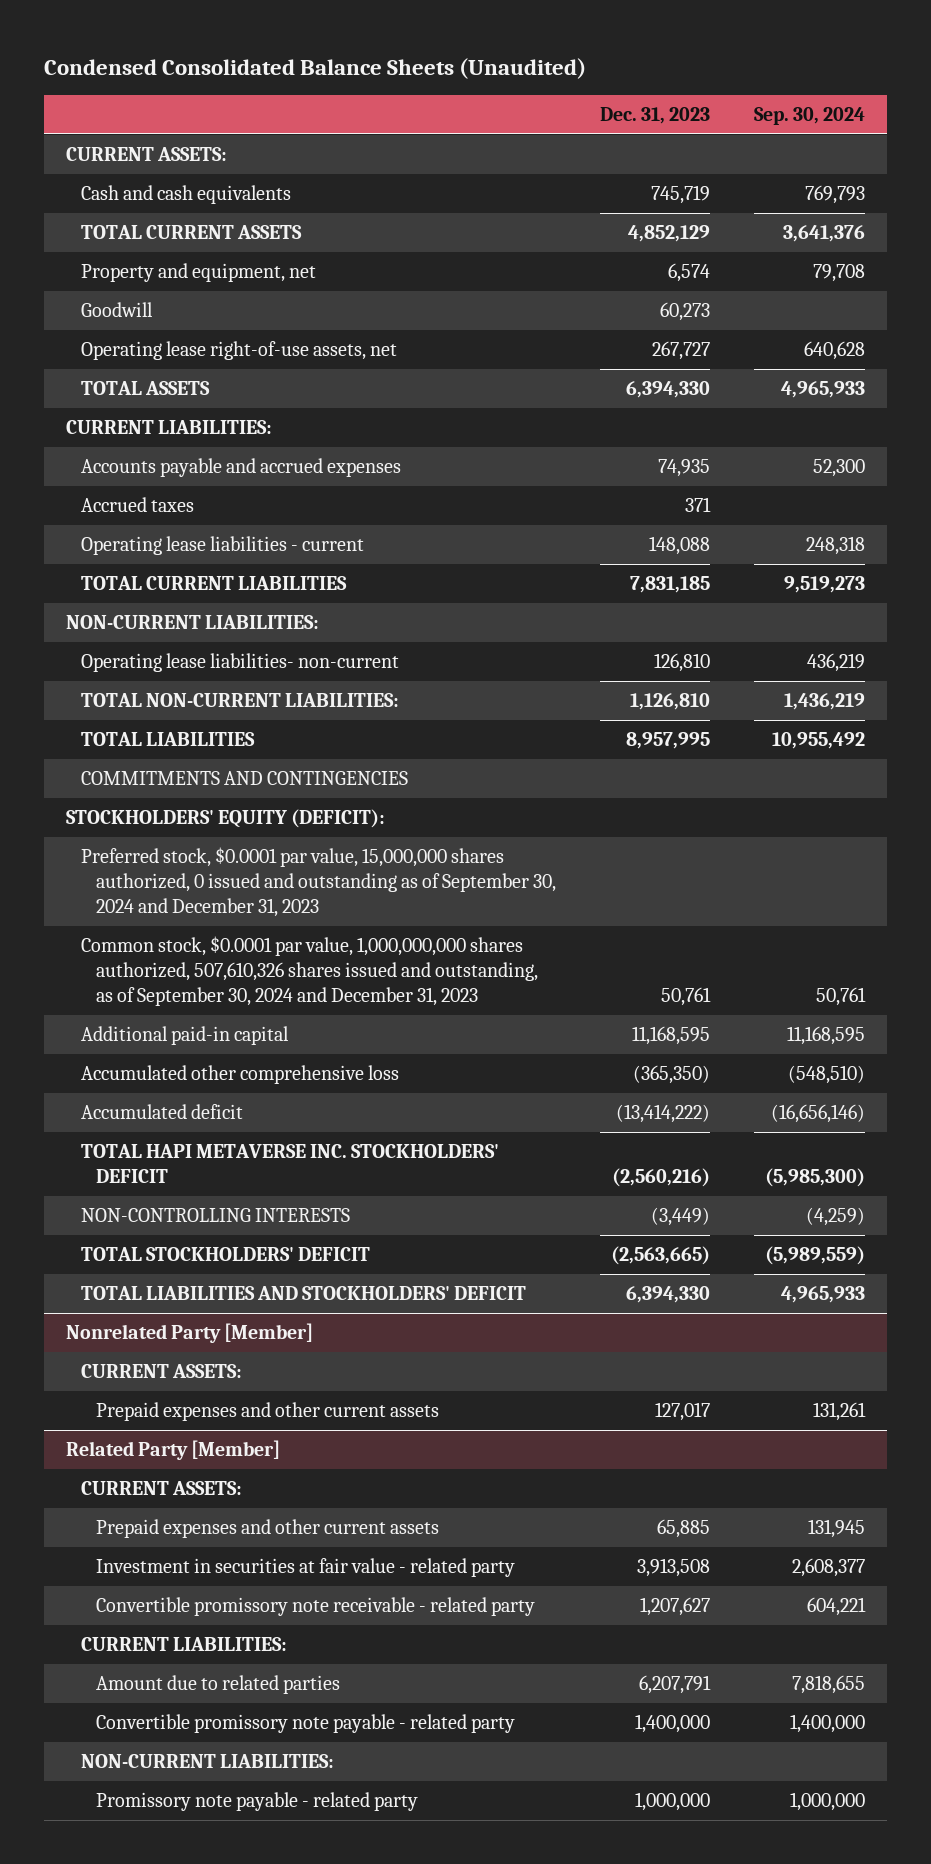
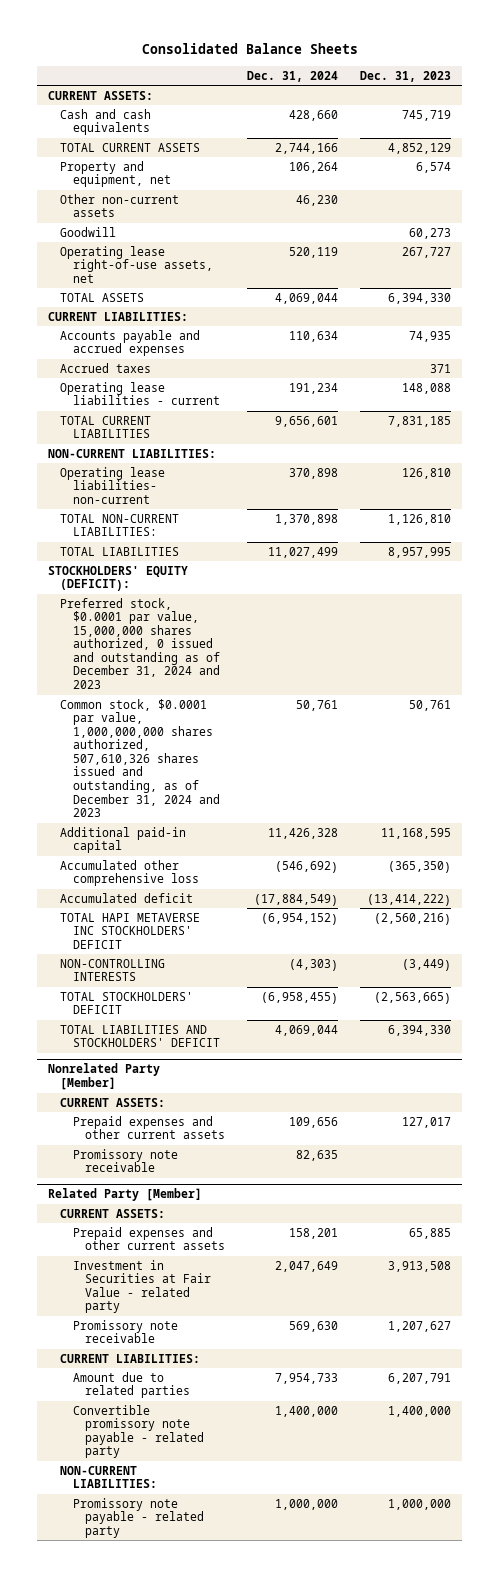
[43,57,586,79] Condensed Consolidated Balance Sheets (Unaudited) -> [141,43,358,55] Consolidated Balance Sheets
[753,107,865,126] Sep. 30, 2024 -> none
none -> [247,70,339,82] Dec. 31, 2024
none -> [60,193,180,218] Other non-current assets
[81,771,409,786] COMMITMENTS AND CONTINGENCIES -> none
[81,847,557,917] Preferred stock, $0.0001 par value, 15,000,000 shares authorized, 0 issued and outstanding as of September 30, 2024 and December 31, 2023 -> [60,597,220,690] Preferred stock, $0.0001 par value, 15,000,000 shares authorized, 0 issued and outstanding as of December 31, 2024 and 2023
[81,936,539,1006] Common stock, $0.0001 par value, 1,000,000,000 shares authorized, 507,610,326 shares issued and outstanding, as of September 30, 2024 and December 31, 2023 -> [60,698,220,818] Common stock, $0.0001 par value, 1,000,000,000 shares authorized, 507,610,326 shares issued and outstanding, as of December 31, 2024 and 2023
[81,1144,500,1184] TOTAL HAPI METAVERSE INC. STOCKHOLDERS' DEFICIT -> [60,912,201,949] TOTAL HAPI METAVERSE INC STOCKHOLDERS' DEFICIT
none -> [72,1148,178,1173] Promissory note receivable
[96,1558,516,1578] Investment in securities at fair value - related party -> [72,1259,212,1314] Investment in Securities at Fair Value - related party
[96,1597,536,1617] Convertible promissory note receivable - related party -> [72,1319,178,1344] Promissory note receivable

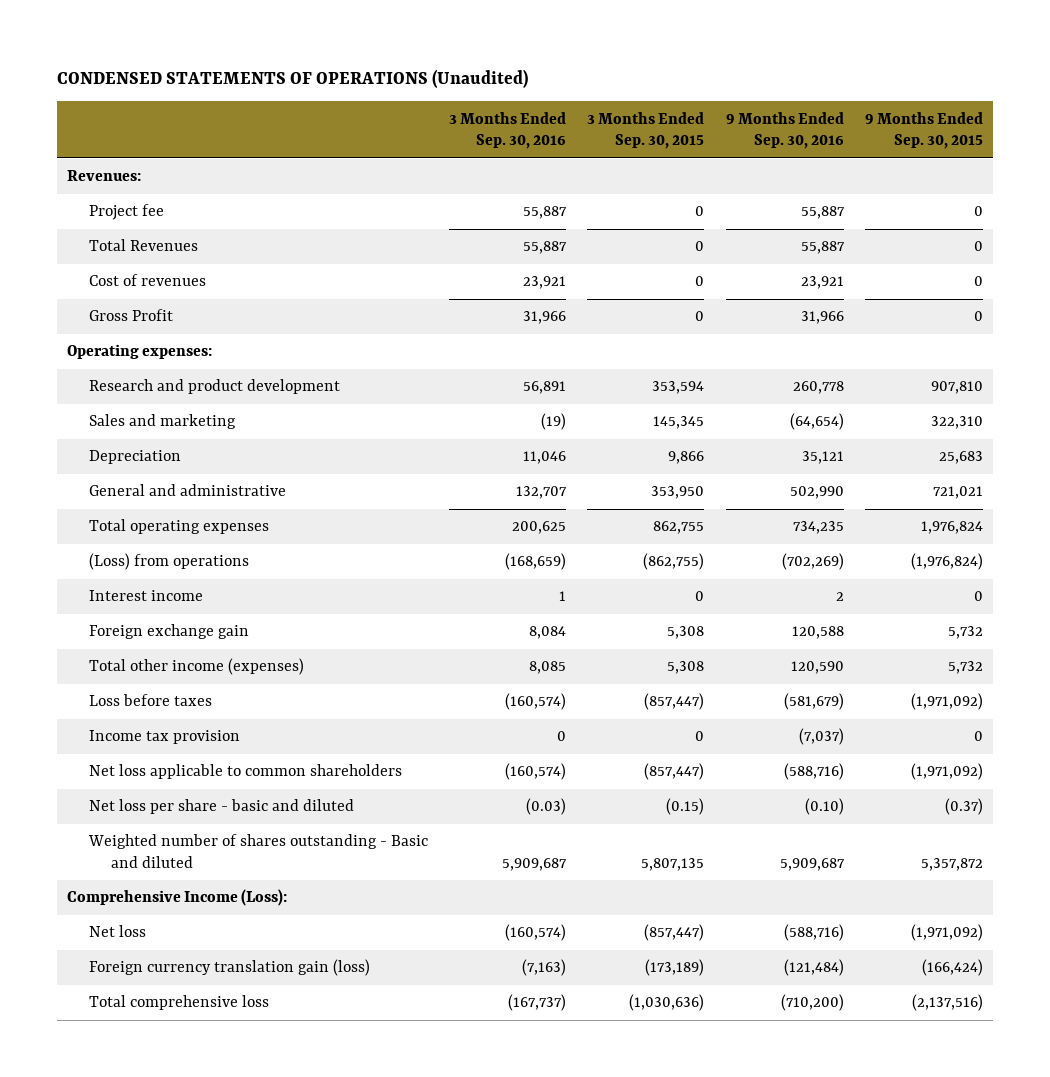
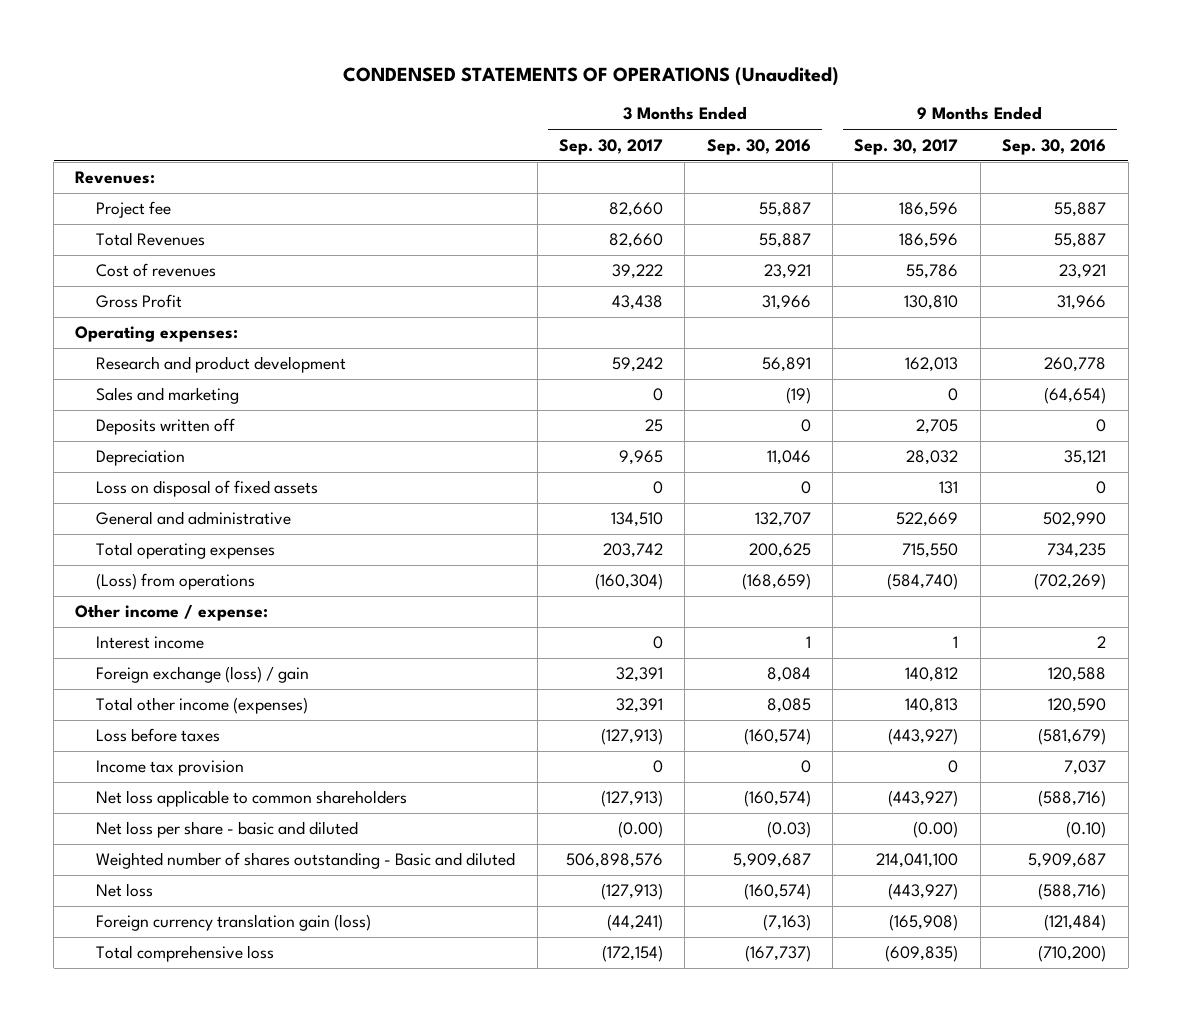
[587,111,705,150] 3 Months Ended Sep. 30, 2015 -> none
[864,111,983,150] 9 Months Ended Sep. 30, 2015 -> none
none -> [558,138,663,155] Sep. 30, 2017
none -> [854,138,959,155] Sep. 30, 2017
none -> [96,418,236,436] Deposits written off
none -> [96,480,319,498] Loss on disposal of fixed assets
none -> [75,604,269,622] Other income / expense:
[89,624,250,640] Foreign exchange gain -> [96,666,310,684] Foreign exchange (loss) / gain
[798,728,844,746] (7,037) -> [1064,760,1107,776] 7,037
[67,889,288,907] Comprehensive Income (Loss): -> none

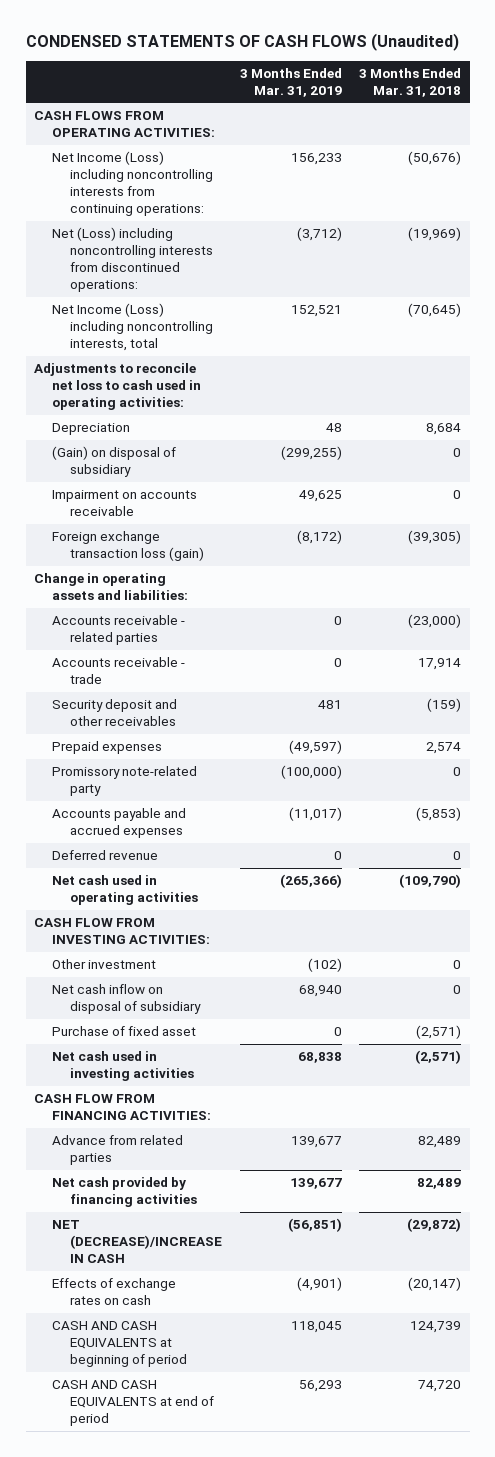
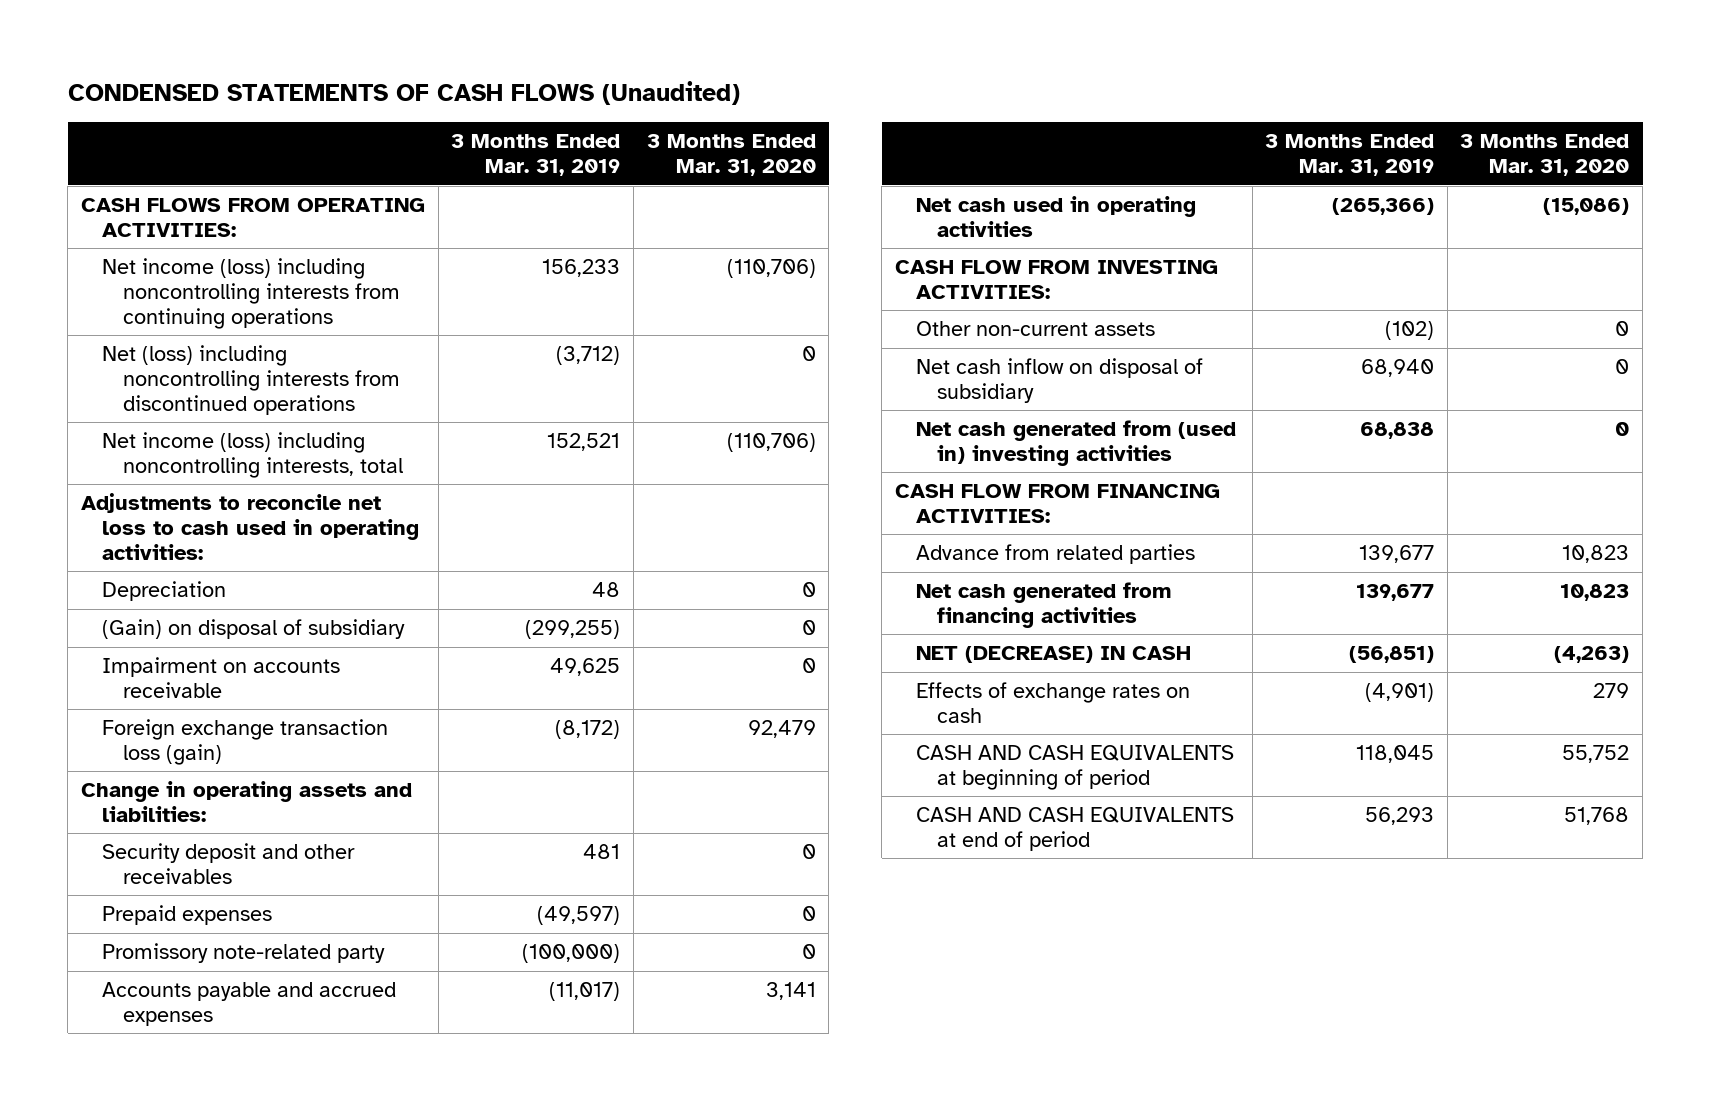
[358,67,461,97] 3 Months Ended Mar. 31, 2018 -> none
none -> [646,134,816,177] 3 Months Ended Mar. 31, 2020
[52,151,214,217] Net Income (Loss) including noncontrolling interests from continuing operations: -> [102,258,401,329] Net income (loss) including noncontrolling interests from continuing operations
[52,227,214,293] Net (Loss) including noncontrolling interests from discontinued operations: -> [102,345,401,415] Net (loss) including noncontrolling interests from discontinued operations
[52,303,214,352] Net Income (Loss) including noncontrolling interests, total -> [102,432,404,478] Net income (loss) including noncontrolling interests, total
[52,615,186,646] Accounts receivable - related parties -> none
[52,657,186,685] Accounts receivable - trade -> none
[52,850,159,861] Deferred revenue -> none
[52,959,157,970] Other investment -> [915,321,1155,337] Other non-current assets
[52,1026,197,1037] Purchase of fixed asset -> none
[52,1051,195,1082] Net cash used in investing activities -> [915,420,1236,466] Net cash generated from (used in) investing activities
[52,1177,198,1208] Net cash provided by financing activities -> [915,582,1171,628] Net cash generated from financing activities
[52,1220,223,1264] NET (DECREASE)/INCREASE IN CASH -> [915,646,1191,664] NET (DECREASE) IN CASH

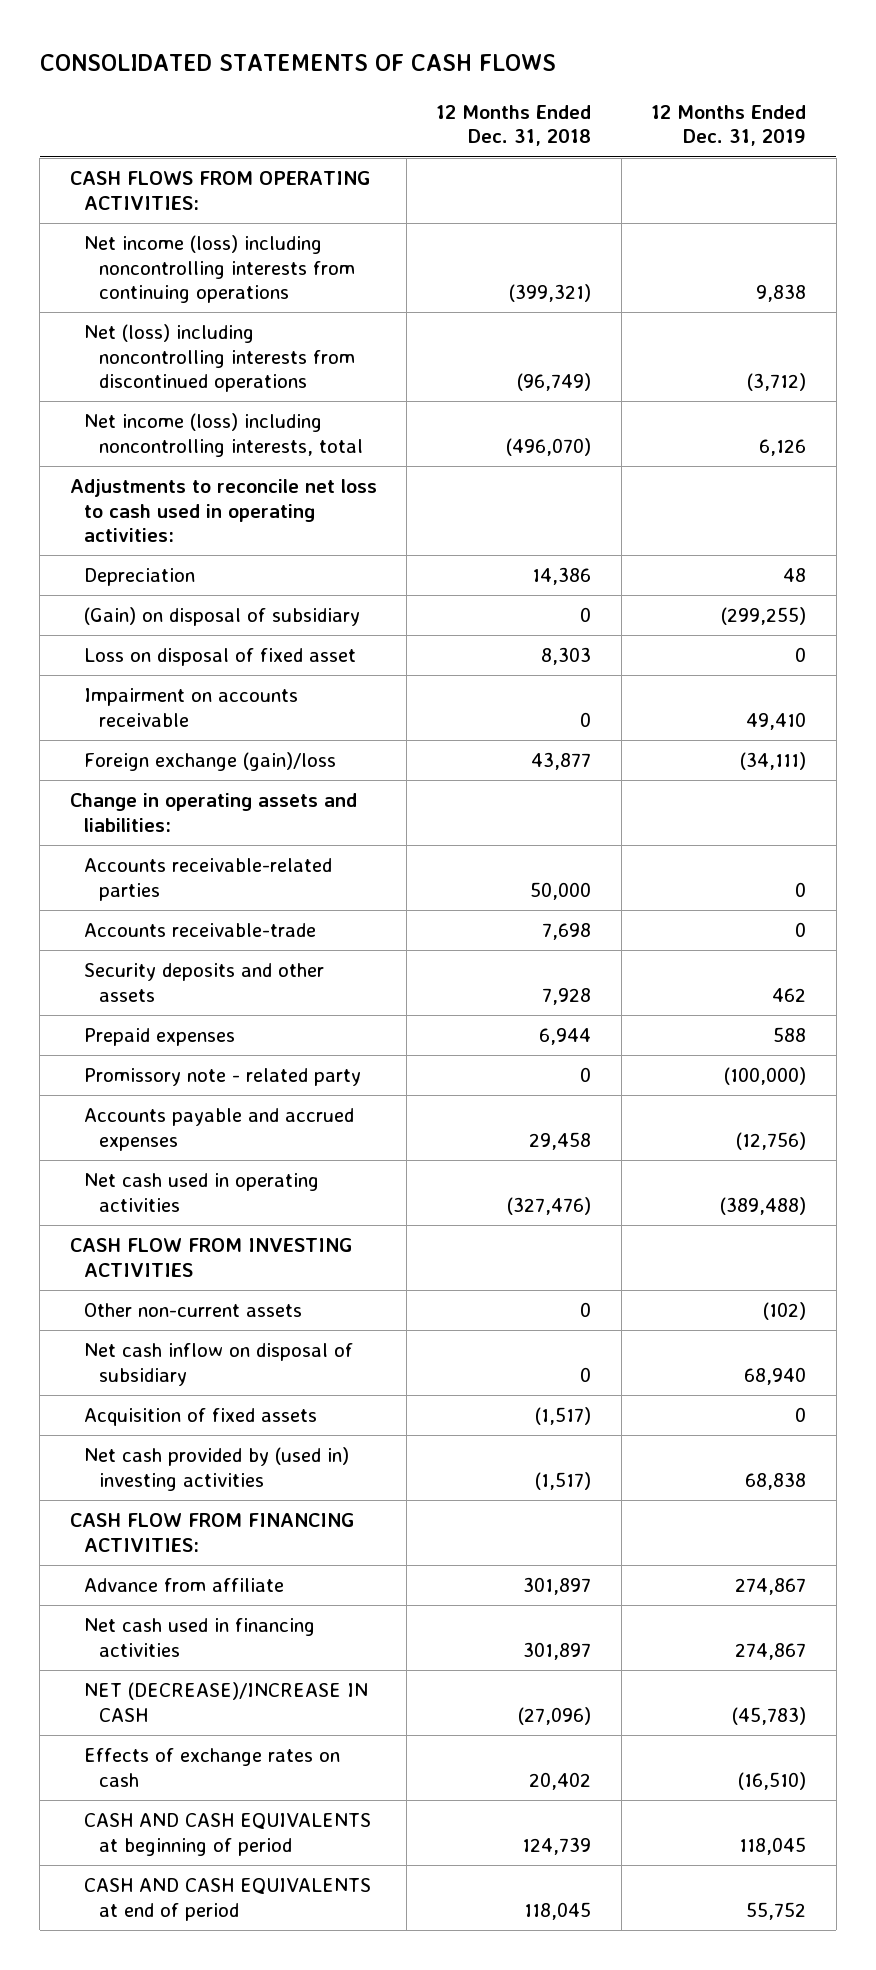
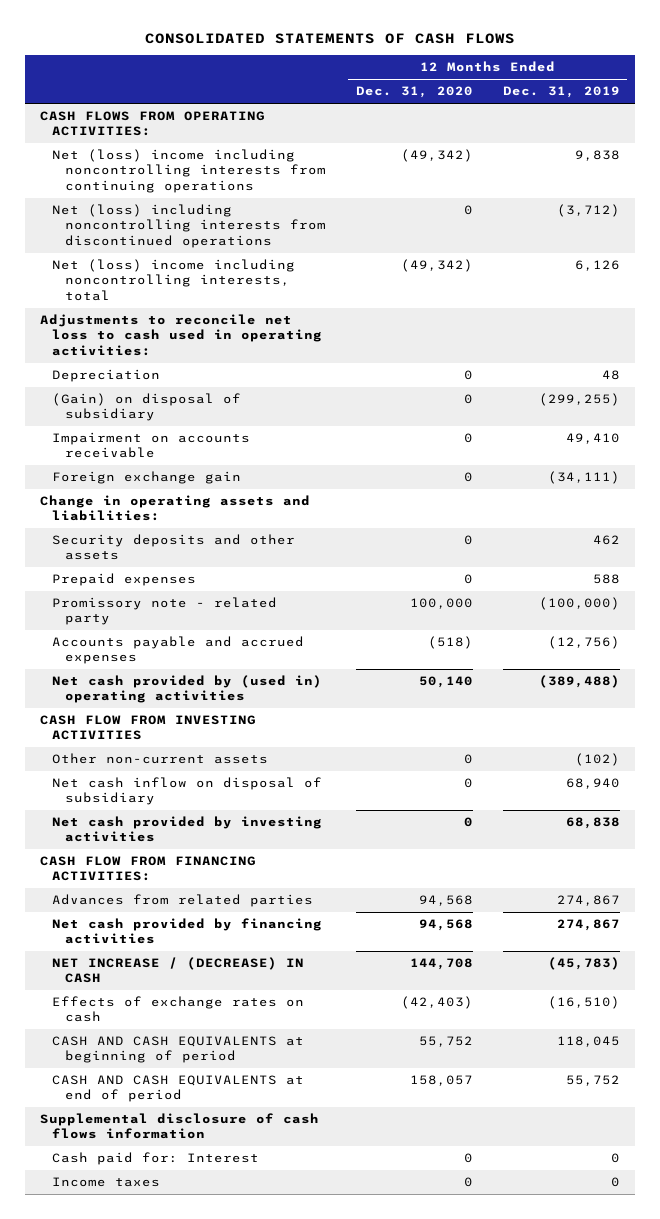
[436,104,592,147] 12 Months Ended Dec. 31, 2018 -> none
none -> [355,86,473,99] Dec. 31, 2020
[84,235,355,304] Net income (loss) including noncontrolling interests from continuing operations -> [52,149,326,193] Net (loss) income including noncontrolling interests from continuing operations
[84,413,363,457] Net income (loss) including noncontrolling interests, total -> [52,259,296,301] Net (loss) income including noncontrolling interests, total
[84,648,357,667] Loss on disposal of fixed asset -> none
[84,752,337,772] Foreign exchange (gain)/loss -> [52,471,242,485] Foreign exchange gain
[84,858,333,901] Accounts receivable-related parties -> none
[84,923,317,938] Accounts receivable-trade -> none
[84,1173,320,1212] Net cash used in operating activities -> [52,675,323,704] Net cash provided by (used in) operating activities
[84,1408,318,1427] Acquisition of fixed assets -> none
[84,1447,350,1491] Net cash provided by (used in) investing activities -> [52,816,323,843] Net cash provided by investing activities
[84,1578,285,1593] Advance from affiliate -> [52,894,314,908] Advances from related parties
[84,1618,316,1657] Net cash used in financing activities -> [52,918,323,945] Net cash provided by financing activities
[84,1682,369,1722] NET (DECREASE)/INCREASE IN CASH -> [52,957,305,984] NET INCREASE / (DECREASE) IN CASH
none -> [39,1113,319,1140] Supplemental disclosure of cash flows information
none -> [52,1152,260,1166] Cash paid for: Interest
none -> [52,1177,161,1188] Income taxes

